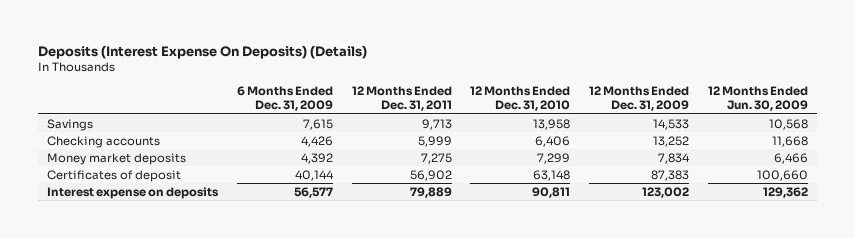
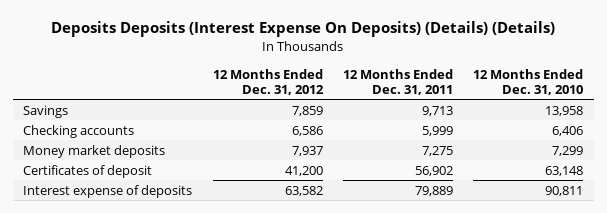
[38,44,368,59] Deposits (Interest Expense On Deposits) (Details) -> [51,21,556,38] Deposits Deposits (Interest Expense On Deposits) (Details) (Details)
[237,86,334,112] 6 Months Ended Dec. 31, 2009 -> none
[588,86,689,112] 12 Months Ended Dec. 31, 2009 -> none
[707,86,808,112] 12 Months Ended Jun. 30, 2009 -> none
none -> [212,68,324,96] 12 Months Ended Dec. 31, 2012
[47,186,220,199] Interest expense on deposits -> [23,184,193,198] Interest expense of deposits

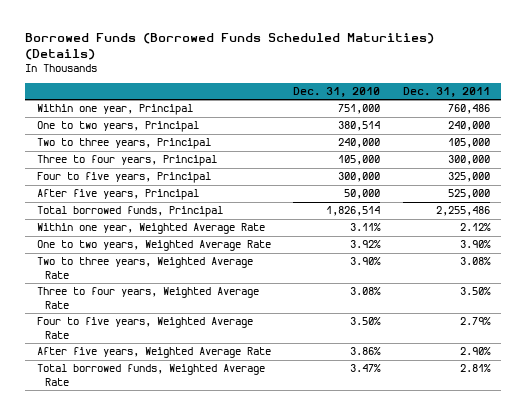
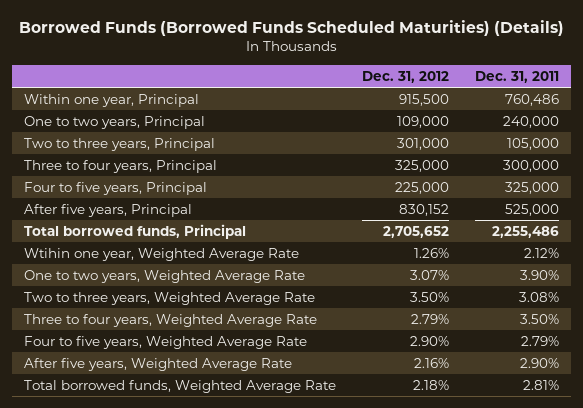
[293,87,381,98] Dec. 31, 2010 -> none
none -> [362,70,450,83] Dec. 31, 2012
[36,223,265,235] Within one year, Weighted Average Rate -> [24,248,300,262] Wtihin one year, Weighted Average Rate

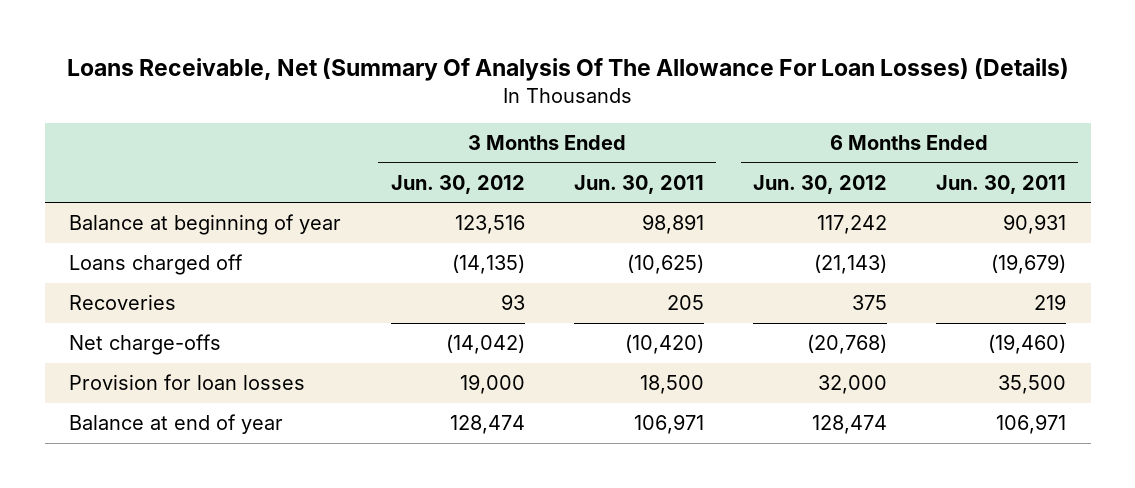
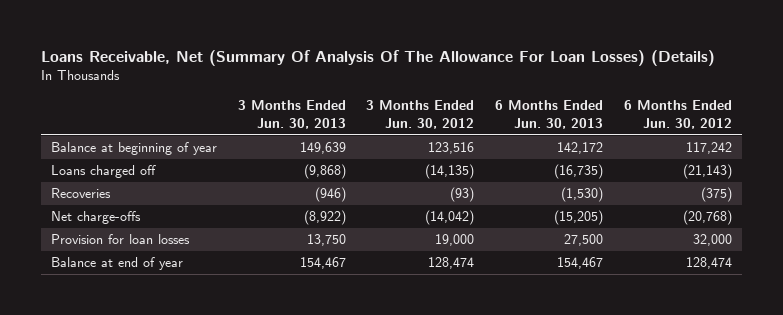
[573,174,704,194] Jun. 30, 2011 -> none
[935,174,1066,194] Jun. 30, 2011 -> none
none -> [237,100,346,129] 3 Months Ended Jun. 30, 2013
none -> [495,100,604,129] 6 Months Ended Jun. 30, 2013
[500,294,525,311] 93 -> [450,187,475,203] (93)
[851,295,887,311] 375 -> [700,187,732,203] (375)

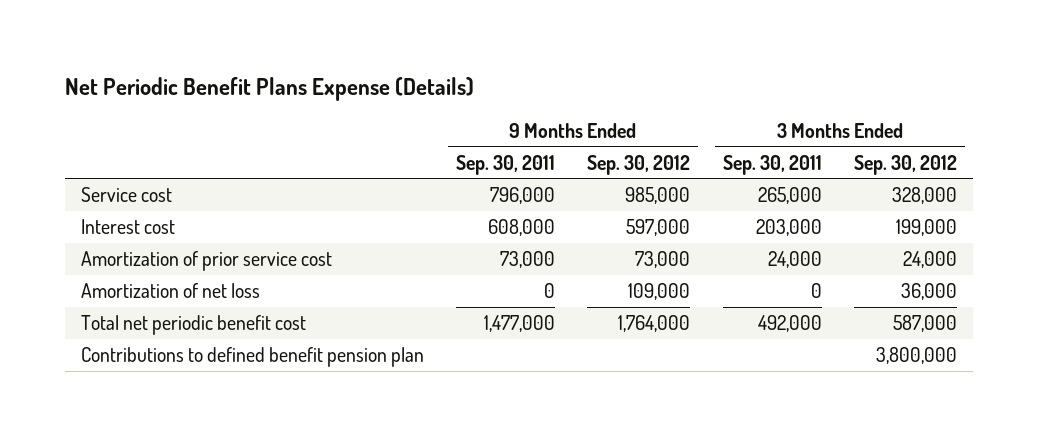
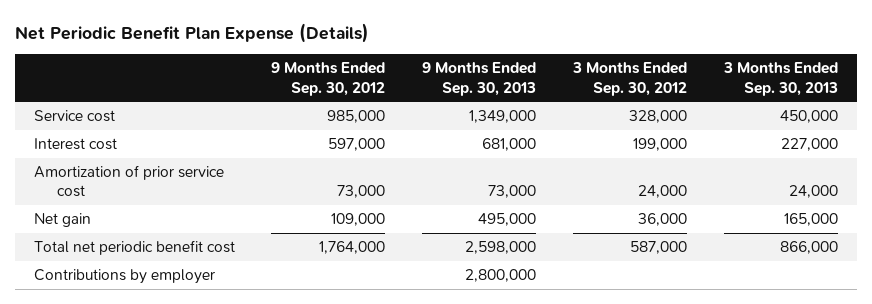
[65,77,475,102] Net Periodic Benefit Plans Expense (Details) -> [15,22,370,43] Net Periodic Benefit Plan Expense (Details)
[456,154,556,175] Sep. 30, 2011 -> none
[722,154,822,175] Sep. 30, 2011 -> none
none -> [422,62,537,96] 9 Months Ended Sep. 30, 2013
none -> [723,62,839,96] 3 Months Ended Sep. 30, 2013
[81,282,261,298] Amortization of net loss -> [33,213,91,228] Net gain
[81,346,425,367] Contributions to defined benefit pension plan -> none
none -> [33,269,215,285] Contributions by employer

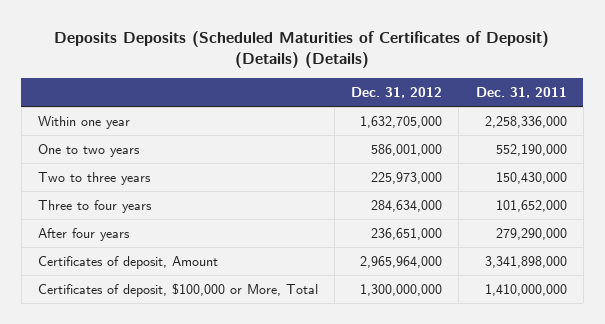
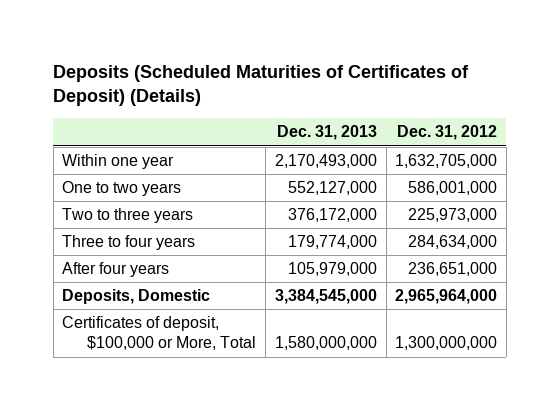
[54,30,550,69] Deposits Deposits (Scheduled Maturities of Certificates of Deposit) (Details) (Details) -> [53,64,470,107] Deposits (Scheduled Maturities of Certificates of Deposit) (Details)
[475,87,567,99] Dec. 31, 2011 -> none
none -> [276,125,377,141] Dec. 31, 2013
[37,255,218,269] Certificates of deposit, Amount -> [62,289,211,305] Deposits, Domestic

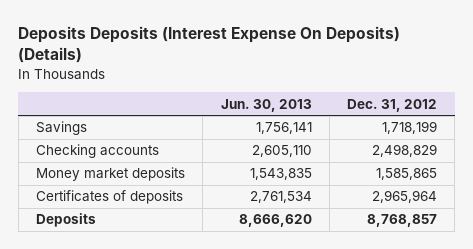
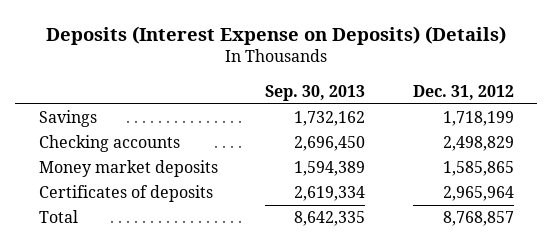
[18,26,401,64] Deposits Deposits (Interest Expense On Deposits) (Details) -> [46,25,507,45] Deposits (Interest Expense on Deposits) (Details)
[220,98,312,112] Jun. 30, 2013 -> none
none -> [265,84,366,101] Sep. 30, 2013
[36,213,97,228] Deposits -> [39,210,79,224] Total

